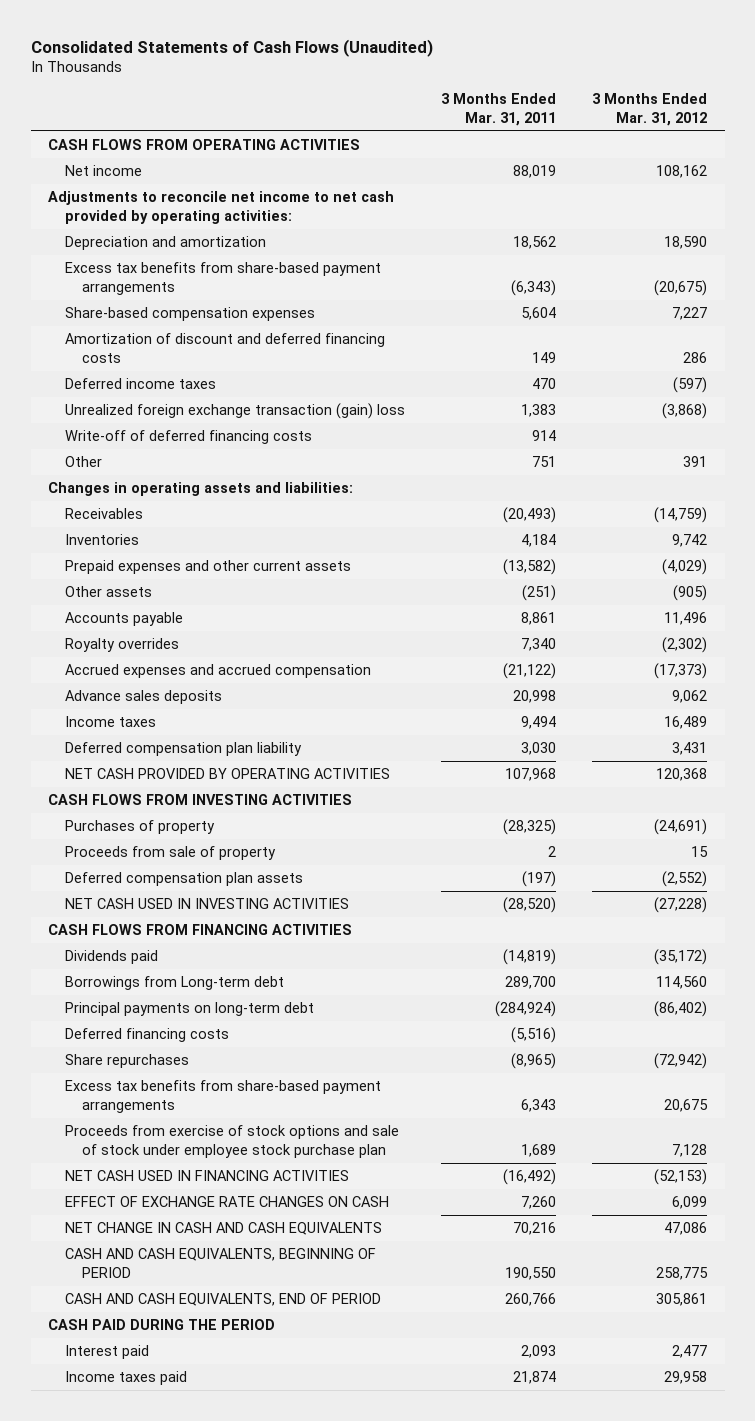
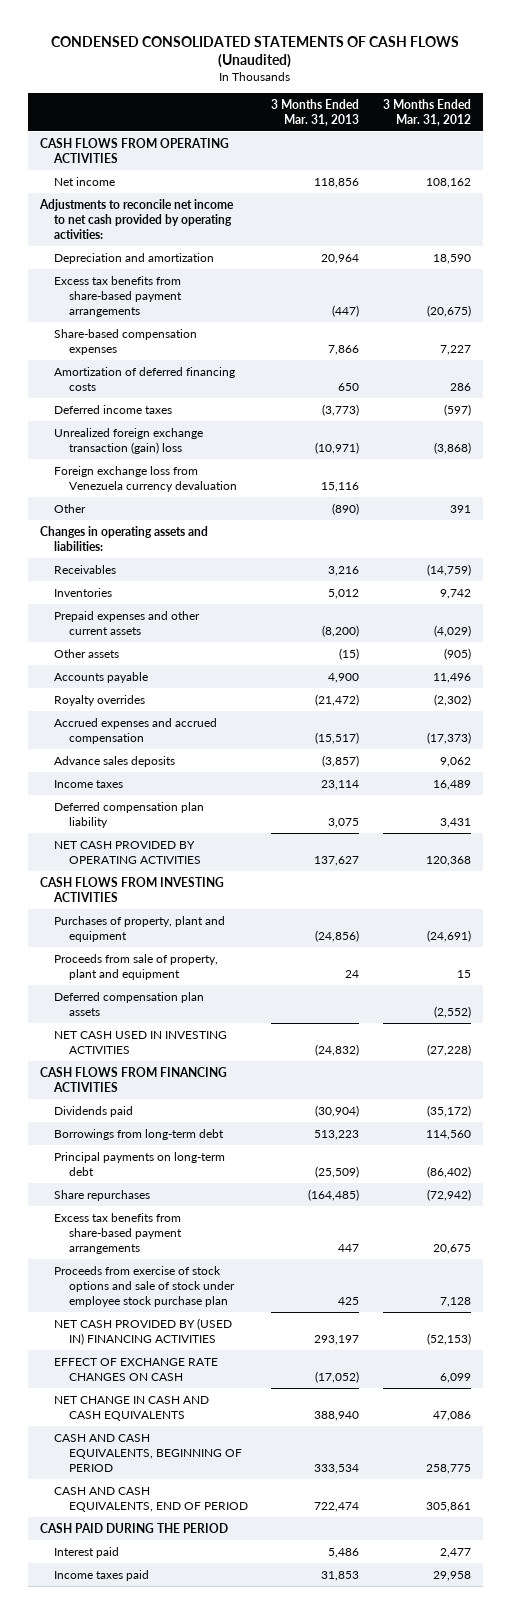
[30,38,433,57] Consolidated Statements of Cash Flows (Unaudited) -> [51,35,460,69] CONDENSED CONSOLIDATED STATEMENTS OF CASH FLOWS (Unaudited)
[441,93,557,126] 3 Months Ended Mar. 31, 2011 -> none
none -> [271,98,360,126] 3 Months Ended Mar. 31, 2013
[65,333,386,363] Amortization of discount and deferred financing costs -> [54,366,236,391] Amortization of deferred financing costs
[65,430,313,445] Write-off of deferred financing costs -> none
none -> [54,465,237,492] Foreign exchange loss from Venezuela currency devaluation
[65,820,216,835] Purchases of property -> [54,915,226,942] Purchases of property, plant and equipment
[65,846,277,861] Proceeds from sale of property -> [54,953,219,980] Proceeds from sale of property, plant and equipment
[65,976,285,991] Borrowings from Long-term debt -> [54,1128,225,1140] Borrowings from long-term debt
[65,1028,230,1043] Deferred financing costs -> none
[65,1170,350,1182] NET CASH USED IN FINANCING ACTIVITIES -> [54,1317,233,1345] NET CASH PROVIDED BY (USED IN) FINANCING ACTIVITIES

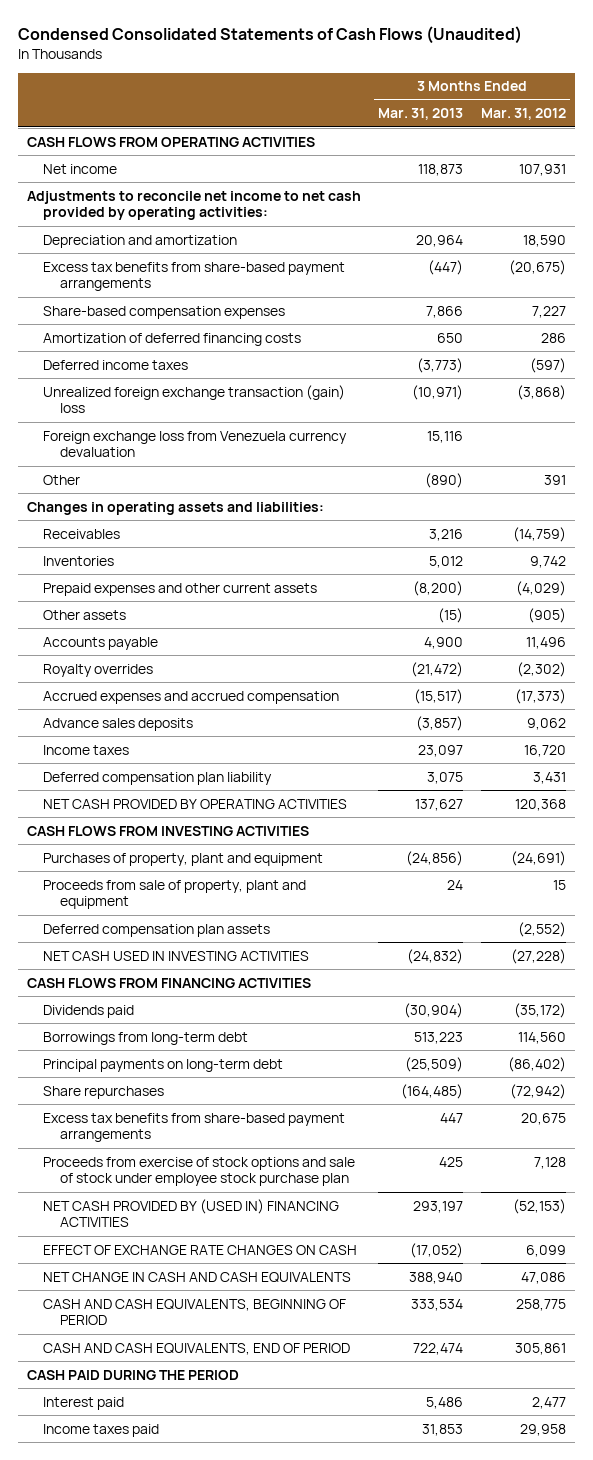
[51,35,460,69] CONDENSED CONSOLIDATED STATEMENTS OF CASH FLOWS (Unaudited) -> [17,25,522,44] Condensed Consolidated Statements of Cash Flows (Unaudited)
[314,177,360,188] 118,856 -> [418,163,464,176] 118,873
[425,177,471,188] 108,162 -> [518,163,566,176] 107,931
[321,779,360,790] 23,114 -> [418,744,464,757] 23,097
[432,779,471,790] 16,489 -> [523,744,566,757] 16,720

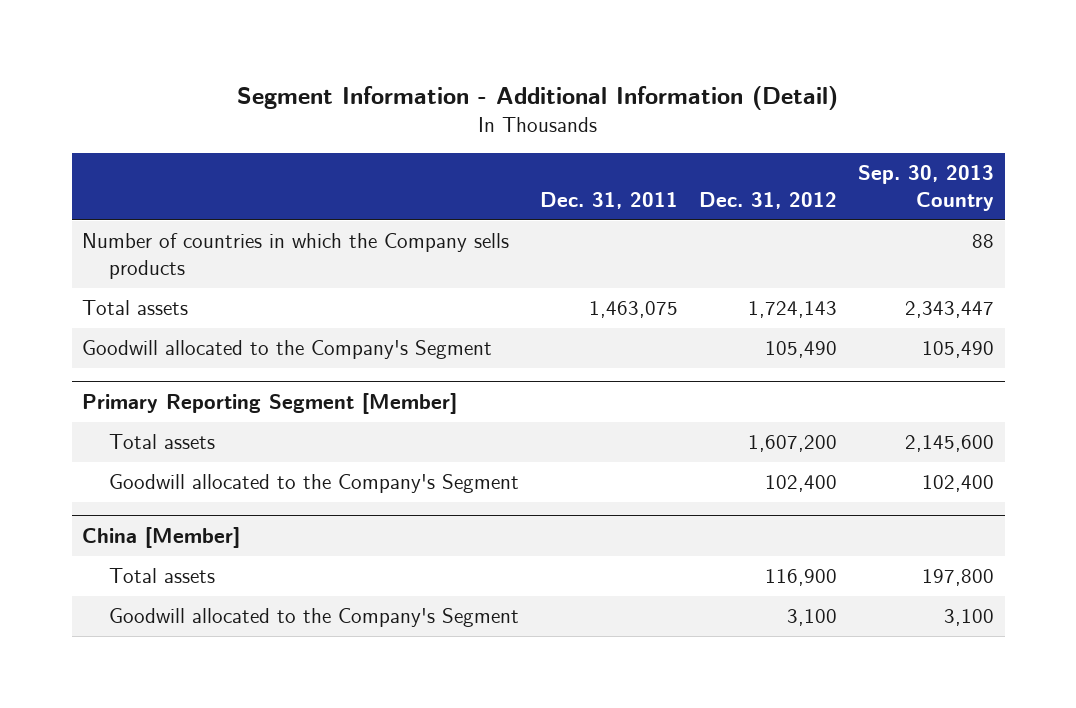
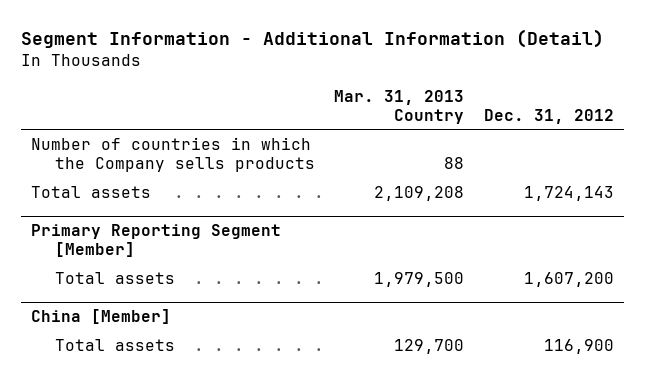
[539,191,678,209] Dec. 31, 2011 -> none
[858,165,995,211] Sep. 30, 2013 Country -> none
none -> [334,89,465,124] Mar. 31, 2013 Country
[82,340,493,360] Goodwill allocated to the Company's Segment -> none
[108,474,519,494] Goodwill allocated to the Company's Segment -> none
[108,608,519,628] Goodwill allocated to the Company's Segment -> none

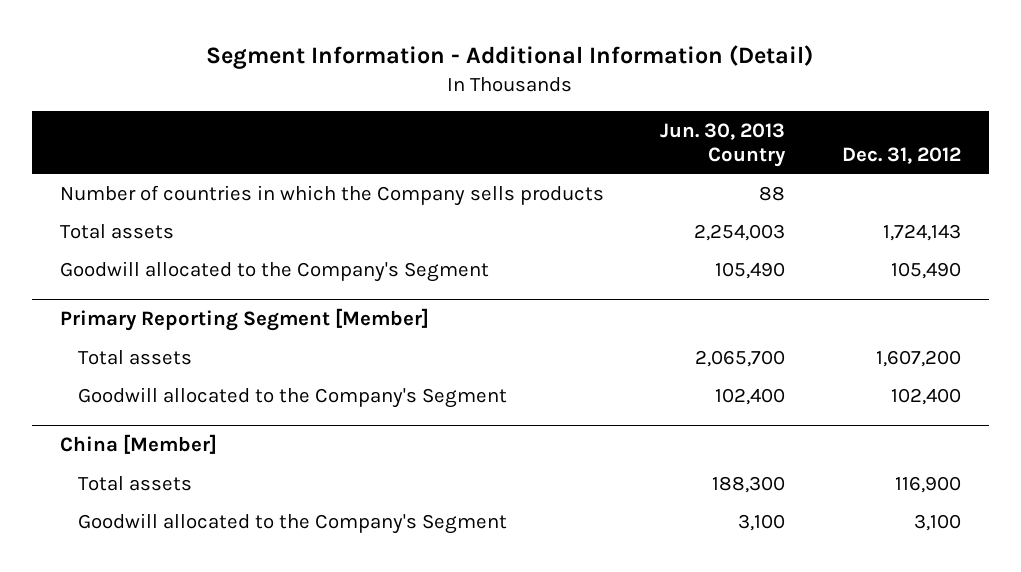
[334,89,465,124] Mar. 31, 2013 Country -> none
none -> [660,122,787,167] Jun. 30, 2013 Country
none -> [59,260,489,282] Goodwill allocated to the Company's Segment
none -> [78,386,508,408] Goodwill allocated to the Company's Segment
none -> [78,512,508,534] Goodwill allocated to the Company's Segment

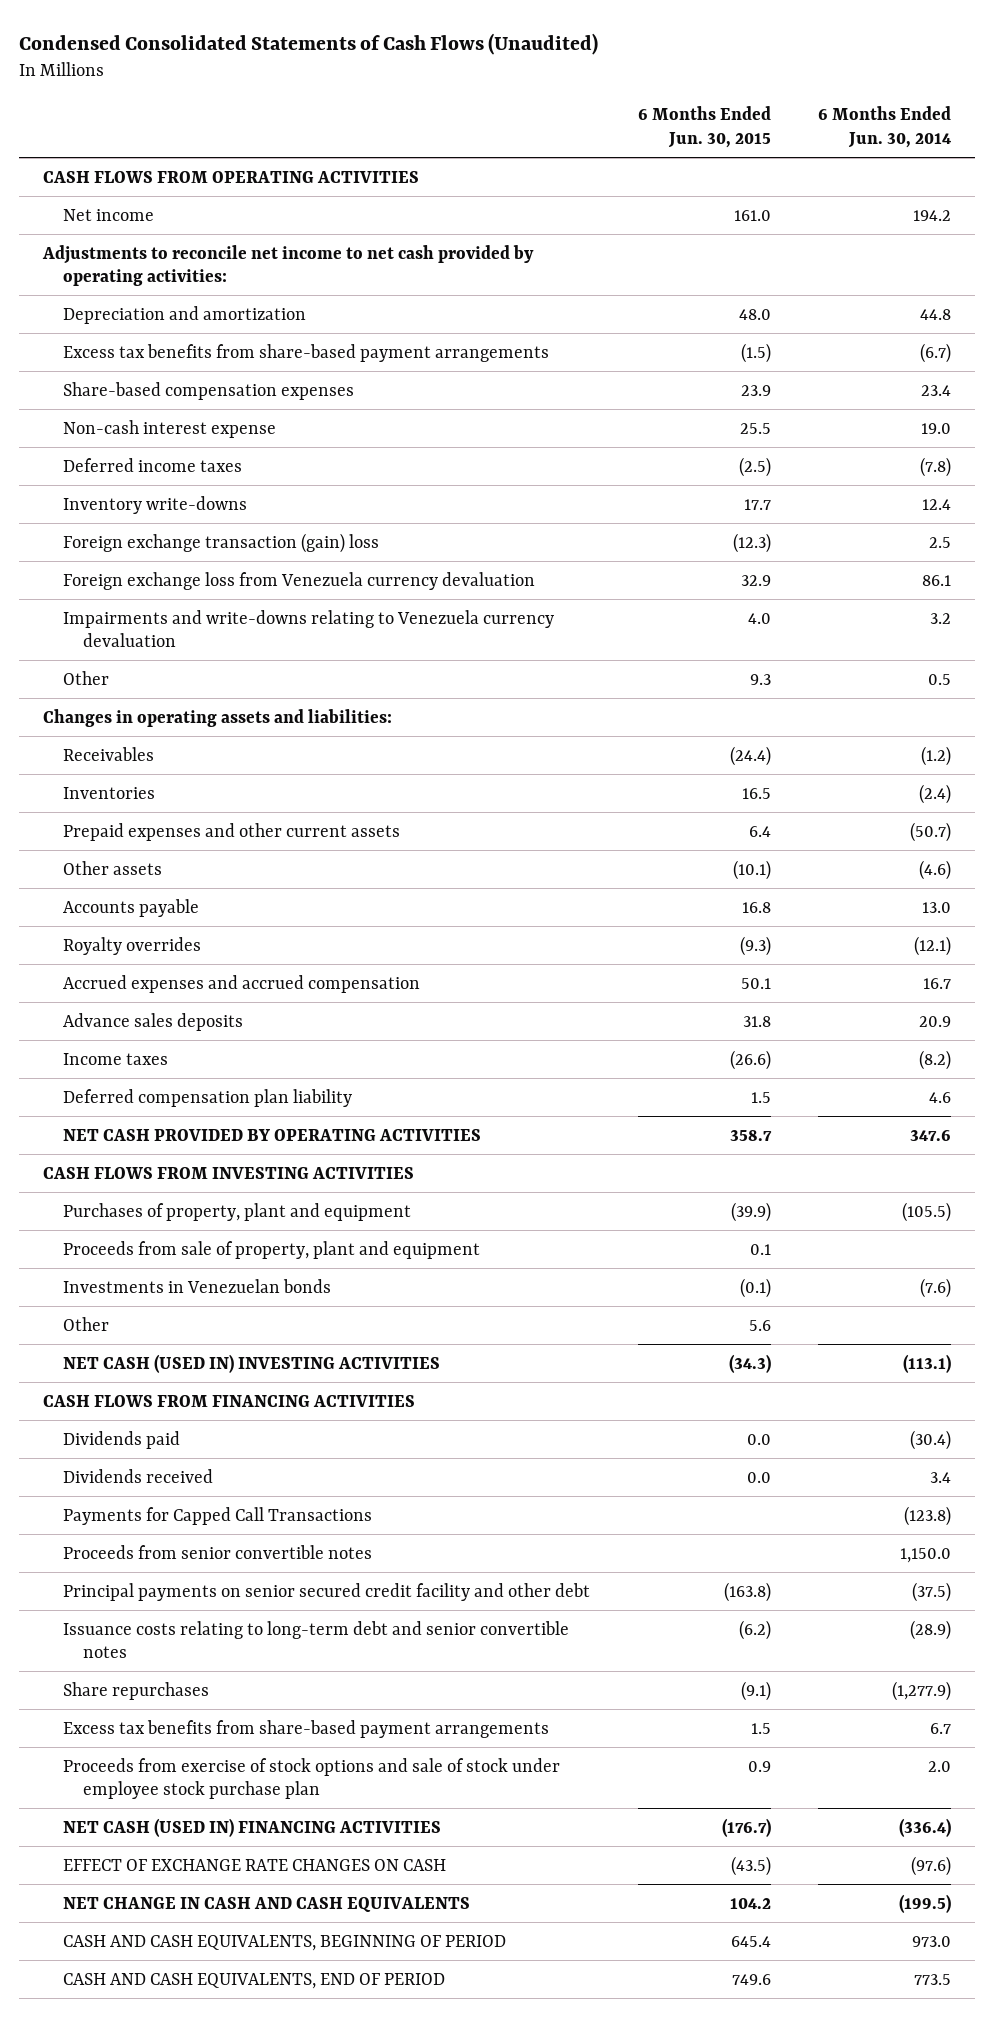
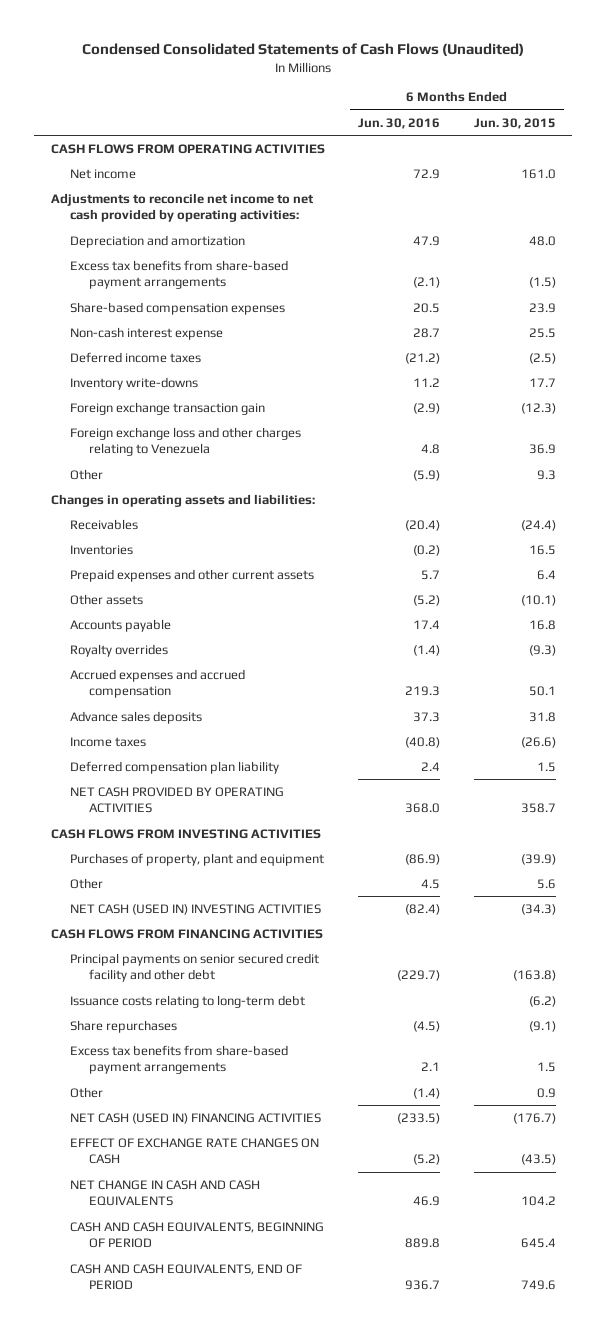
[818,106,952,148] 6 Months Ended Jun. 30, 2014 -> none
none -> [358,117,441,129] Jun. 30, 2016
[63,571,536,590] Foreign exchange loss from Venezuela currency devaluation -> none
[63,609,555,647] Impairments and write-downs relating to Venezuela currency devaluation -> none
[63,532,380,553] Foreign exchange transaction (gain) loss -> [70,401,266,415] Foreign exchange transaction gain
none -> [70,426,302,457] Foreign exchange loss and other charges relating to Venezuela
[63,1240,481,1259] Proceeds from sale of property, plant and equipment -> none
[63,1278,332,1293] Investments in Venezuelan bonds -> none
[63,1430,181,1449] Dividends paid -> none
[63,1468,214,1483] Dividends received -> none
[63,1506,373,1525] Payments for Capped Call Transactions -> none
[63,1544,373,1559] Proceeds from senior convertible notes -> none
[63,1620,570,1658] Issuance costs relating to long-term debt and senior convertible notes -> [70,994,306,1008] Issuance costs relating to long-term debt
[63,1757,561,1799] Proceeds from exercise of stock options and sale of stock under employee stock purchase plan -> none
none -> [70,1086,104,1098] Other

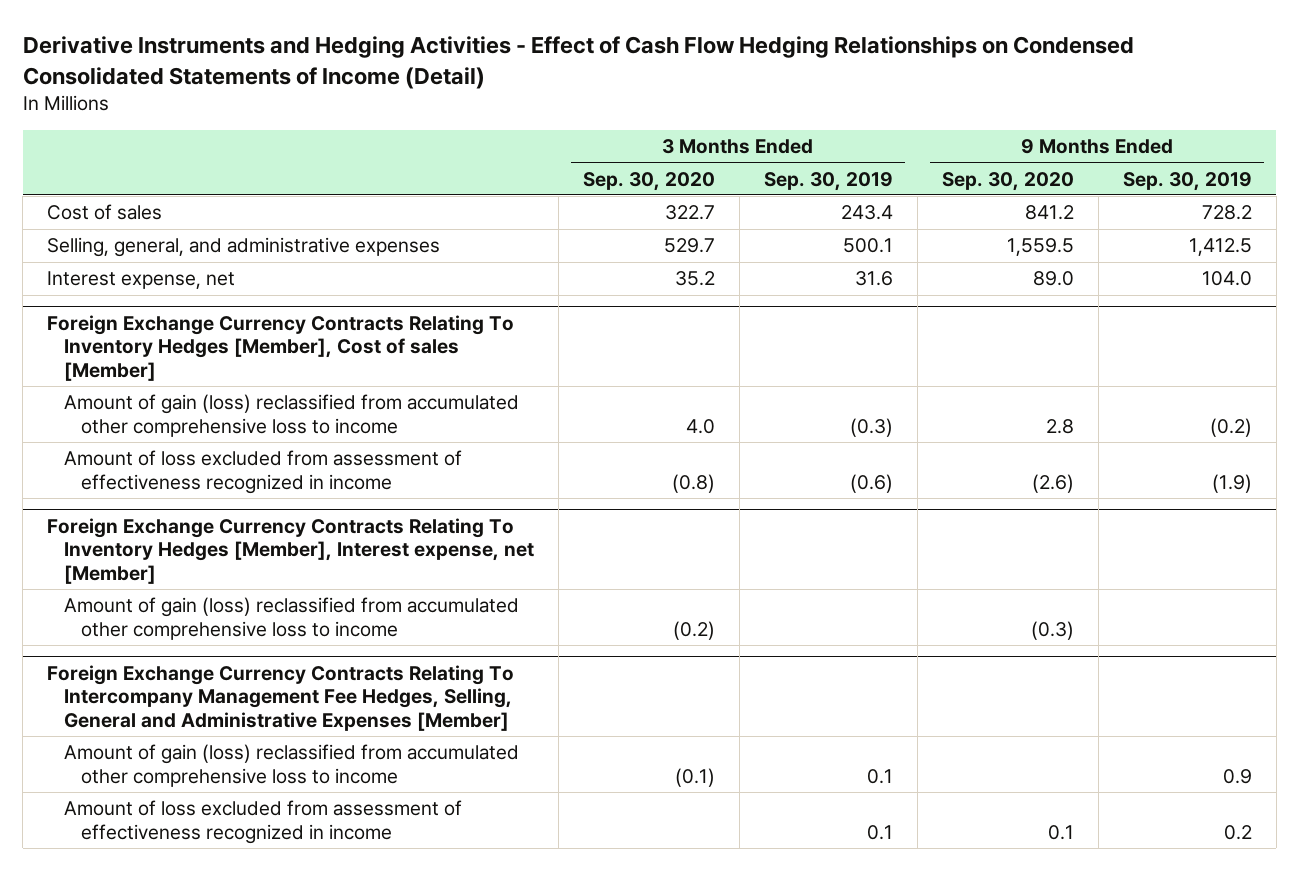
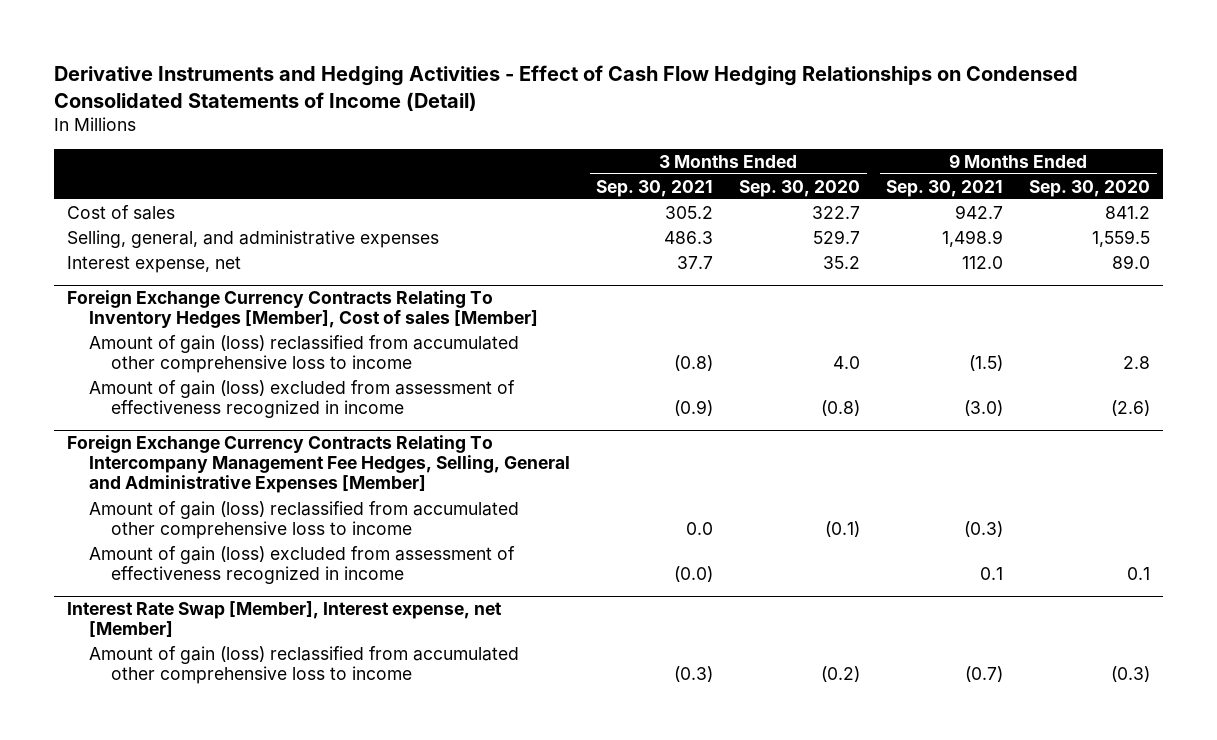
[763,171,893,191] Sep. 30, 2019 -> none
[1122,171,1252,191] Sep. 30, 2019 -> none
none -> [596,179,714,197] Sep. 30, 2021
none -> [886,179,1004,197] Sep. 30, 2021
[47,517,535,584] Foreign Exchange Currency Contracts Relating To Inventory Hedges [Member], Interest expense, net [Member] -> none
[64,597,520,640] Amount of gain (loss) reclassified from accumulated other comprehensive loss to income -> none
[64,450,463,494] Amount of loss excluded from assessment of effectiveness recognized in income -> [89,379,516,419] Amount of gain (loss) excluded from assessment of effectiveness recognized in income
[64,800,463,844] Amount of loss excluded from assessment of effectiveness recognized in income -> [89,545,516,585] Amount of gain (loss) excluded from assessment of effectiveness recognized in income
none -> [66,600,502,638] Interest Rate Swap [Member], Interest expense, net [Member]
none -> [89,645,520,685] Amount of gain (loss) reclassified from accumulated other comprehensive loss to income

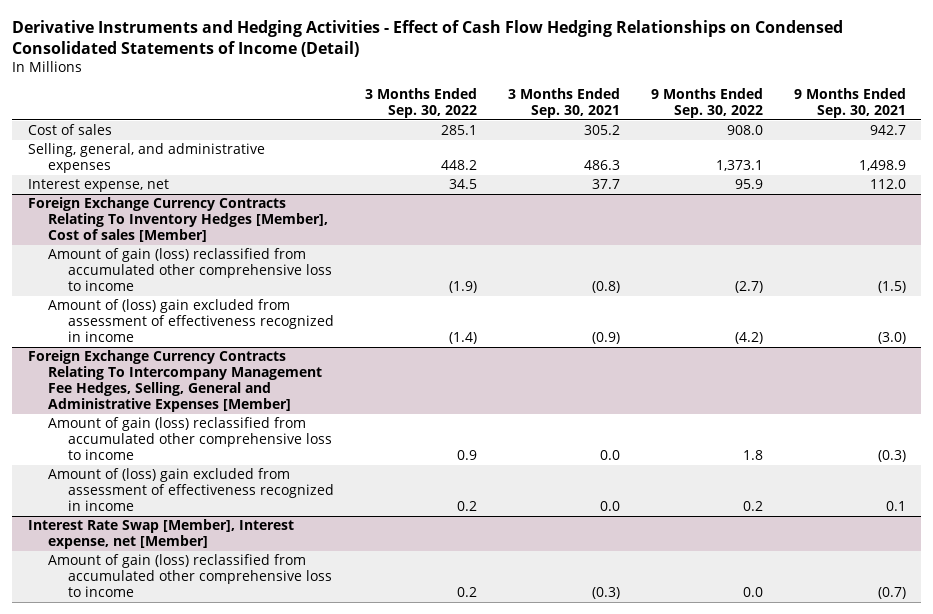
[739,179,861,197] Sep. 30, 2020 -> none
[1029,179,1151,197] Sep. 30, 2020 -> none
none -> [365,88,478,119] 3 Months Ended Sep. 30, 2022
none -> [650,88,763,119] 9 Months Ended Sep. 30, 2022
[89,379,516,419] Amount of gain (loss) excluded from assessment of effectiveness recognized in income -> [47,299,335,342] Amount of (loss) gain excluded from assessment of effectiveness recognized in income
[89,545,516,585] Amount of gain (loss) excluded from assessment of effectiveness recognized in income -> [47,468,335,511] Amount of (loss) gain excluded from assessment of effectiveness recognized in income
[674,566,714,583] (0.0) -> [599,500,620,511] 0.0

